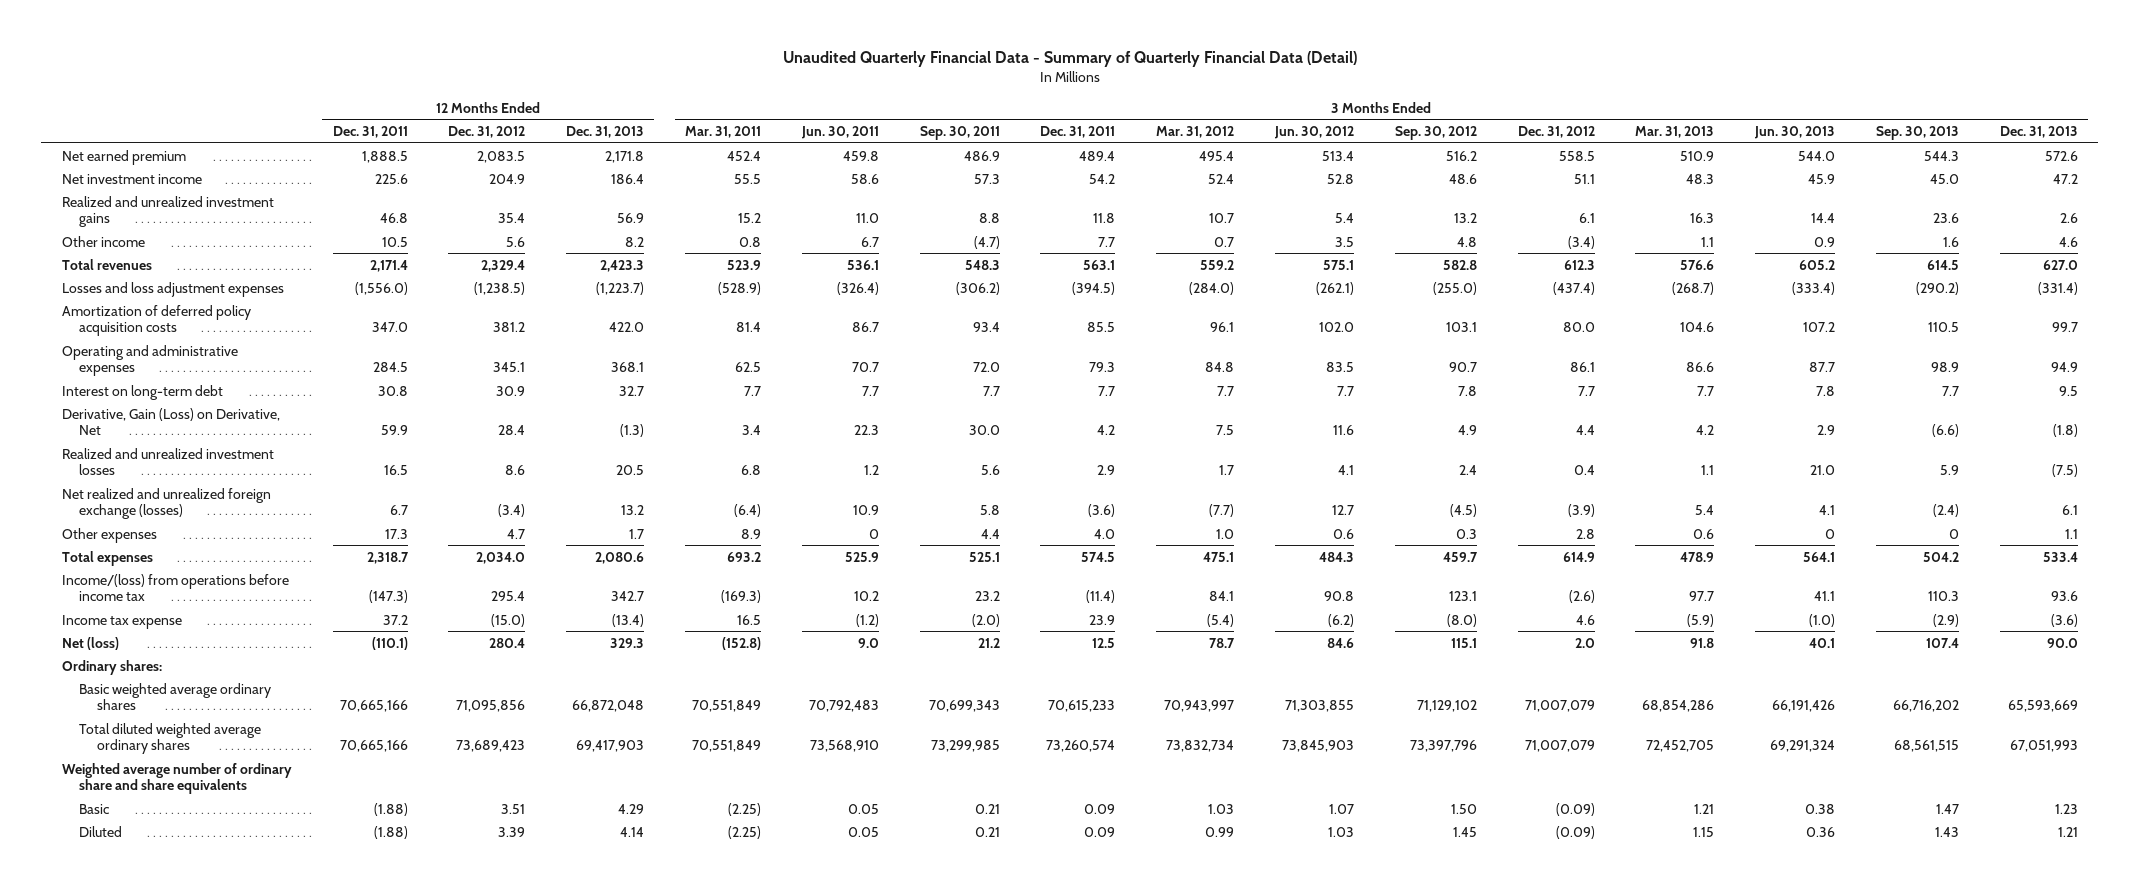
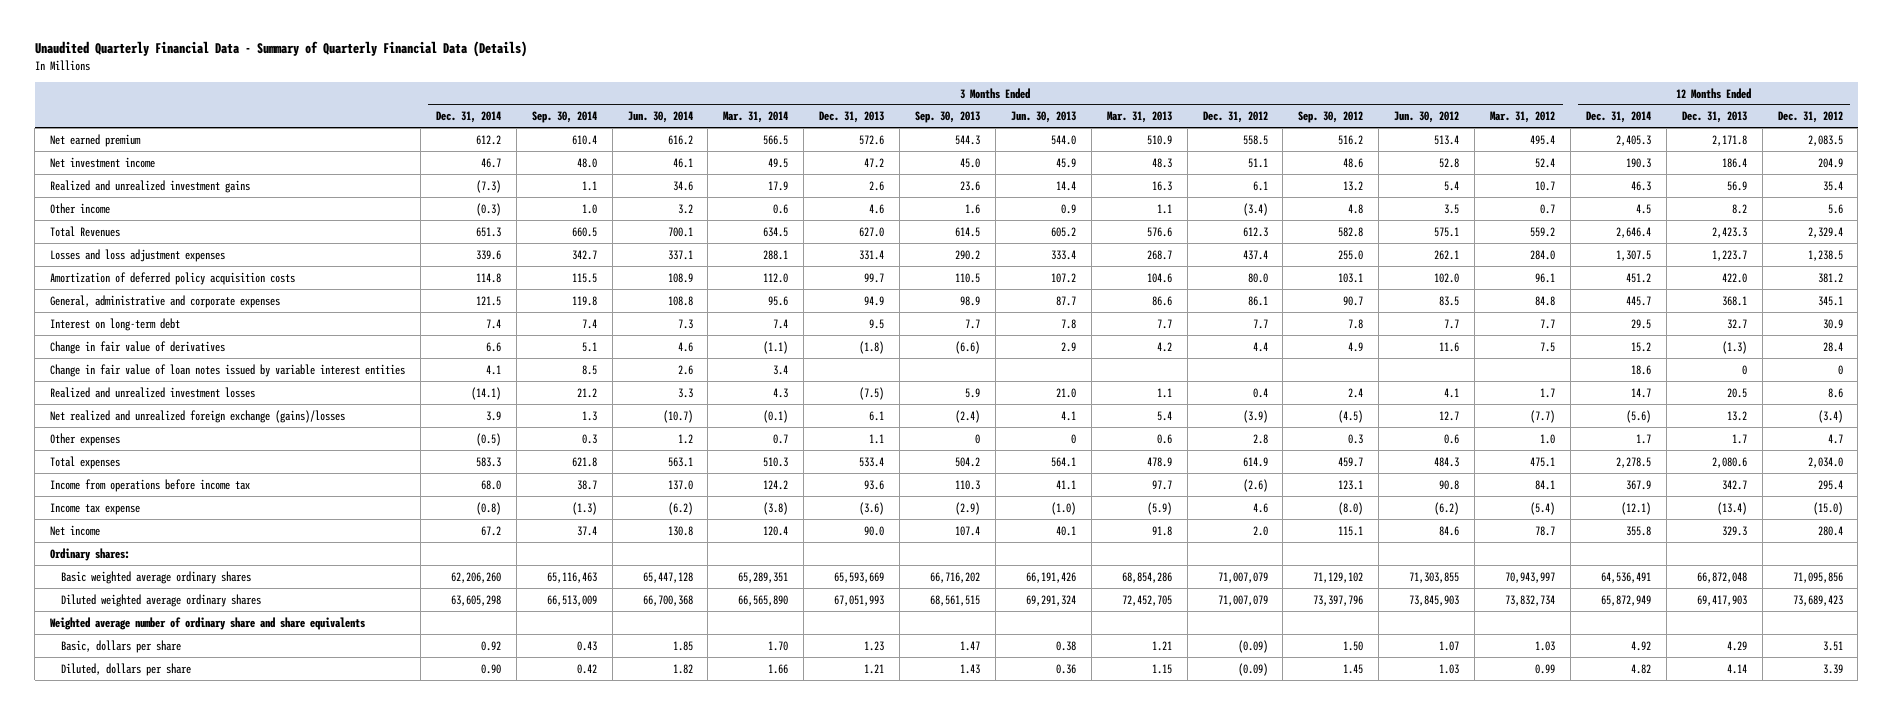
[782,51,1357,68] Unaudited Quarterly Financial Data - Summary of Quarterly Financial Data (Detail) -> [34,41,527,58] Unaudited Quarterly Financial Data - Summary of Quarterly Financial Data (Details)
[332,126,408,139] Dec. 31, 2011 -> none
[684,126,761,139] Mar. 31, 2011 -> none
[800,126,879,140] Jun. 30, 2011 -> none
[919,126,1000,141] Sep. 30, 2011 -> none
[1040,126,1116,139] Dec. 31, 2011 -> none
none -> [435,111,501,124] Dec. 31, 2014
none -> [531,111,597,124] Sep. 30, 2014
none -> [627,111,693,124] Jun. 30, 2014
none -> [723,111,789,124] Mar. 31, 2014
none -> [1585,111,1651,124] Dec. 31, 2014
[61,258,152,270] Total revenues -> [49,225,120,237] Total Revenues
[474,281,526,295] (1,238.5) -> [1807,249,1843,261] 1,238.5
[596,281,645,295] (1,223.7) -> [1711,249,1747,261] 1,223.7
[1189,281,1235,295] (284.0) -> [1530,249,1556,260] 284.0
[1315,281,1354,295] (262.1) -> [1434,249,1460,260] 262.1
[1432,281,1477,295] (255.0) -> [1338,249,1364,260] 255.0
[1552,281,1595,295] (437.4) -> [1242,249,1268,260] 437.4
[1672,281,1715,295] (268.7) -> [1146,249,1172,260] 268.7
[1792,281,1836,295] (333.4) -> [1050,249,1076,260] 333.4
[1915,281,1959,295] (290.2) -> [955,249,981,260] 290.2
[2037,281,2078,295] (331.4) -> [859,249,885,260] 331.4
[61,344,238,377] Operating and administrative expenses -> [49,294,280,308] General, administrative and corporate expenses
[61,407,280,436] Derivative, Gain (Loss) on Derivative, Net -> [49,340,225,354] Change in fair value of derivatives
none -> [49,363,405,377] Change in fair value of loan notes issued by variable interest entities
[61,487,271,520] Net realized and unrealized foreign exchange (losses) -> [49,409,345,423] Net realized and unrealized foreign exchange (gains)/losses
[61,573,289,602] Income/(loss) from operations before income tax -> [49,478,250,492] Income from operations before income tax
[61,636,119,650] Net (loss) -> [49,524,100,536] Net income
[79,722,262,755] Total diluted weighted average ordinary shares -> [61,593,262,607] Diluted weighted average ordinary shares
[79,803,110,814] Basic -> [61,639,182,653] Basic, dollars per share
[79,825,123,837] Diluted -> [61,662,192,676] Diluted, dollars per share

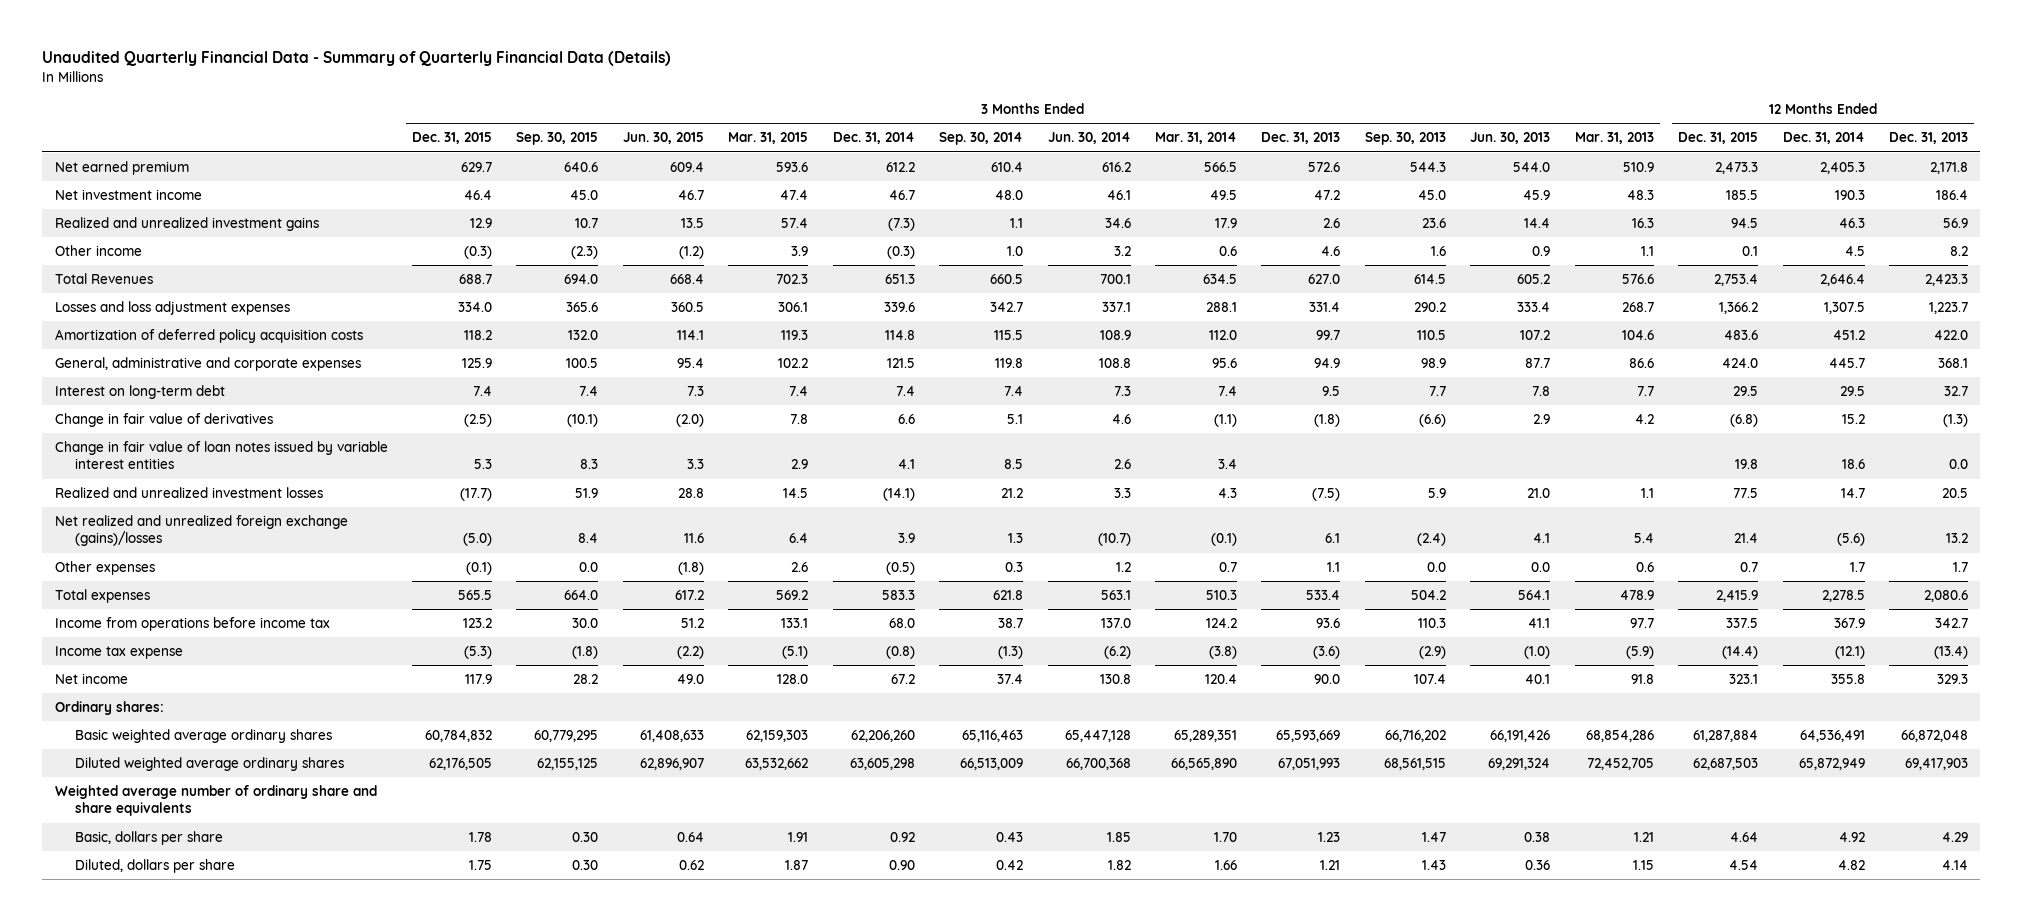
[1202,111,1268,124] Dec. 31, 2012 -> none
[1298,111,1364,124] Sep. 30, 2012 -> none
[1394,111,1460,124] Jun. 30, 2012 -> none
[1490,111,1556,124] Mar. 31, 2012 -> none
[1777,111,1843,124] Dec. 31, 2012 -> none
none -> [411,132,492,145] Dec. 31, 2015
none -> [516,132,599,146] Sep. 30, 2015
none -> [622,132,704,145] Jun. 30, 2015
none -> [728,132,809,145] Mar. 31, 2015
none -> [1678,132,1759,145] Dec. 31, 2015
[1741,364,1747,375] 0 -> [1949,459,1969,470] 0.0
[975,433,981,444] 0 -> [1426,561,1446,572] 0.0
[1070,433,1076,444] 0 -> [1531,561,1551,572] 0.0

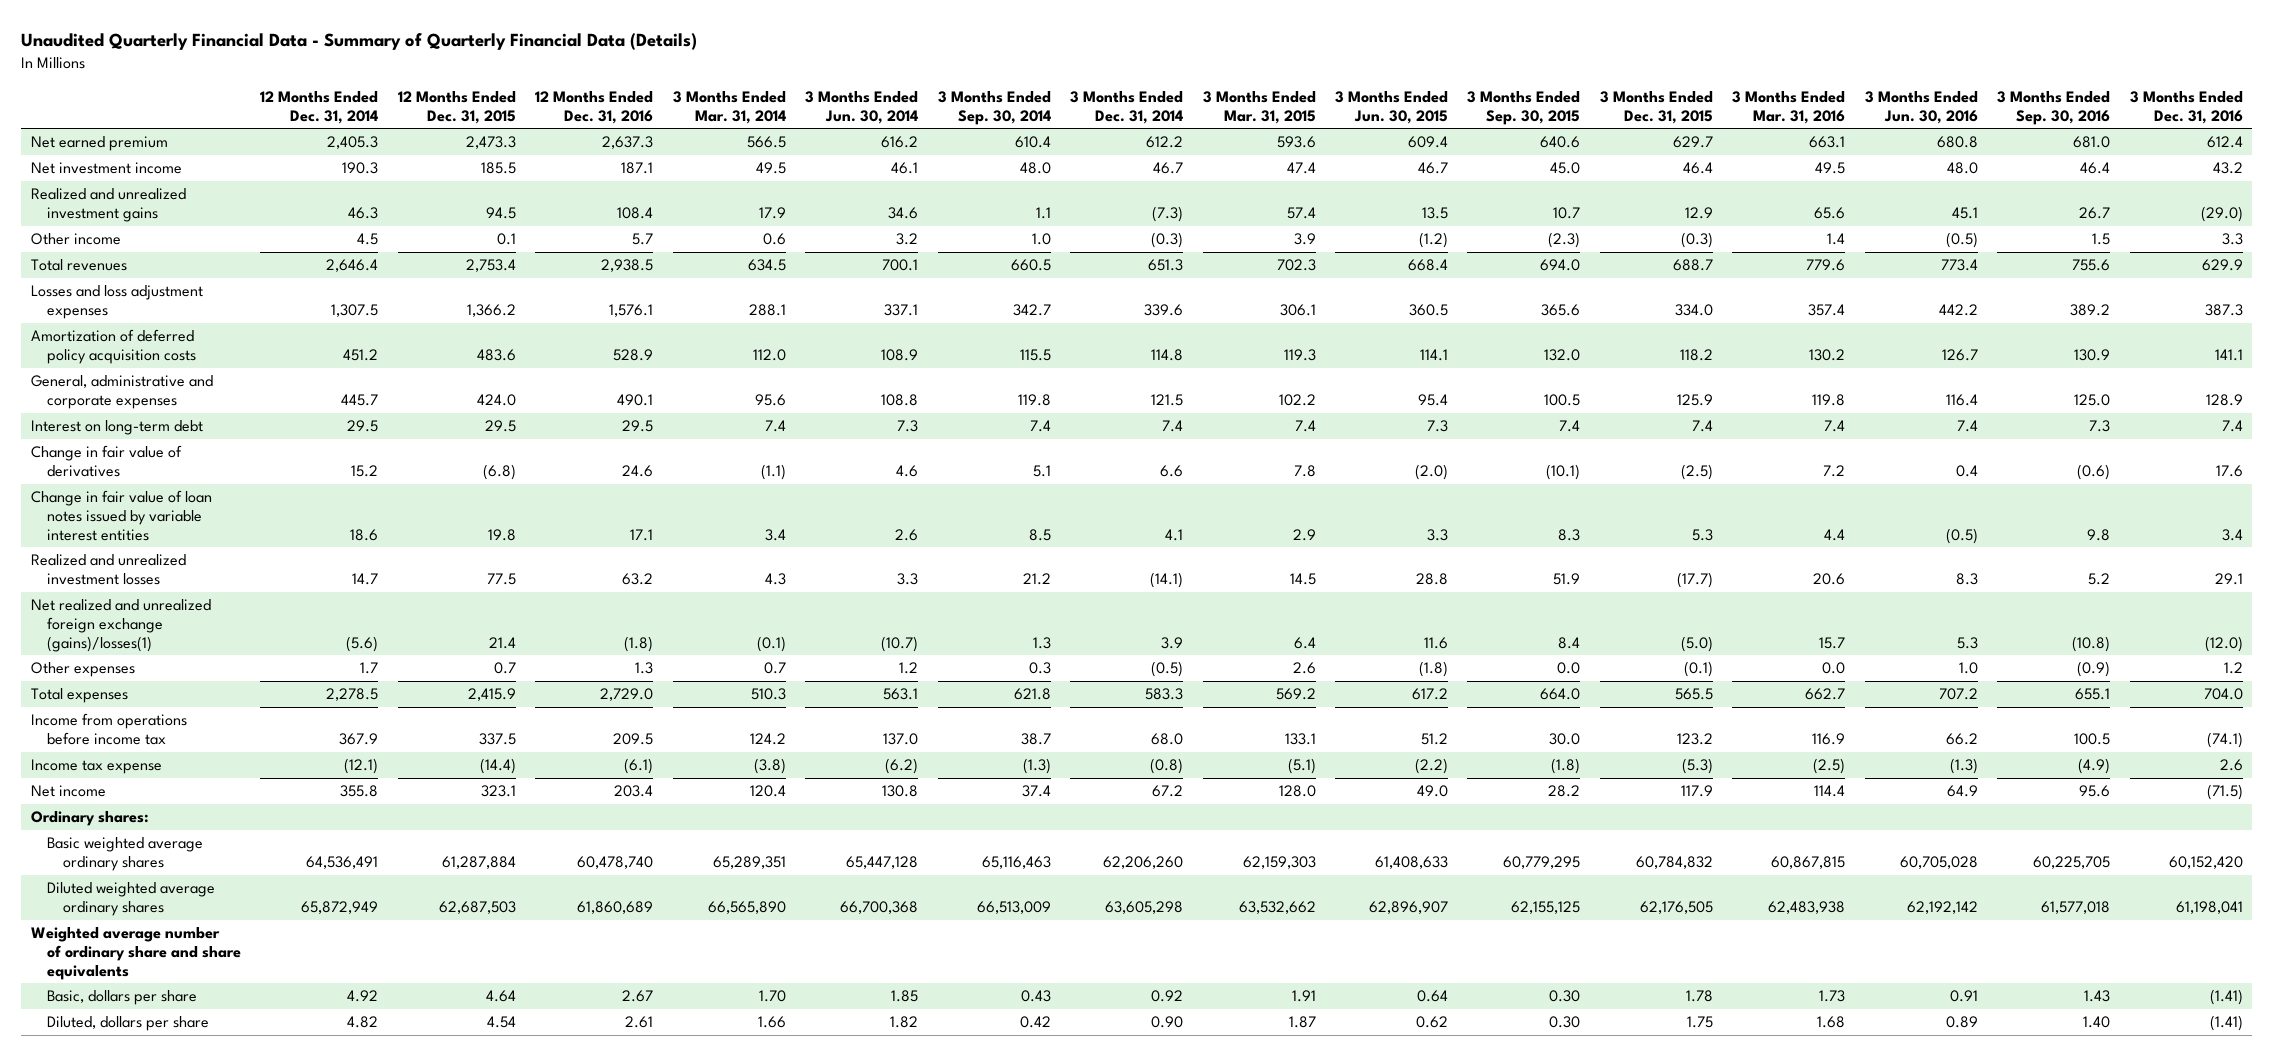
[1261,132,1341,145] Dec. 31, 2013 -> none
[1364,132,1446,146] Sep. 30, 2013 -> none
[1470,132,1551,145] Jun. 30, 2013 -> none
[1574,132,1654,145] Mar. 31, 2013 -> none
[1889,132,1969,145] Dec. 31, 2013 -> none
none -> [535,90,654,124] 12 Months Ended Dec. 31, 2016
none -> [1732,90,1846,124] 3 Months Ended Mar. 31, 2016
none -> [1864,90,1978,124] 3 Months Ended Jun. 30, 2016
none -> [1997,90,2111,125] 3 Months Ended Sep. 30, 2016
none -> [2129,90,2243,124] 3 Months Ended Dec. 31, 2016
[54,272,153,284] Total Revenues -> [30,259,127,272] Total revenues
[54,514,348,547] Net realized and unrealized foreign exchange (gains)/losses -> [30,599,211,652] Net realized and unrealized foreign exchange (gains)/losses(1)

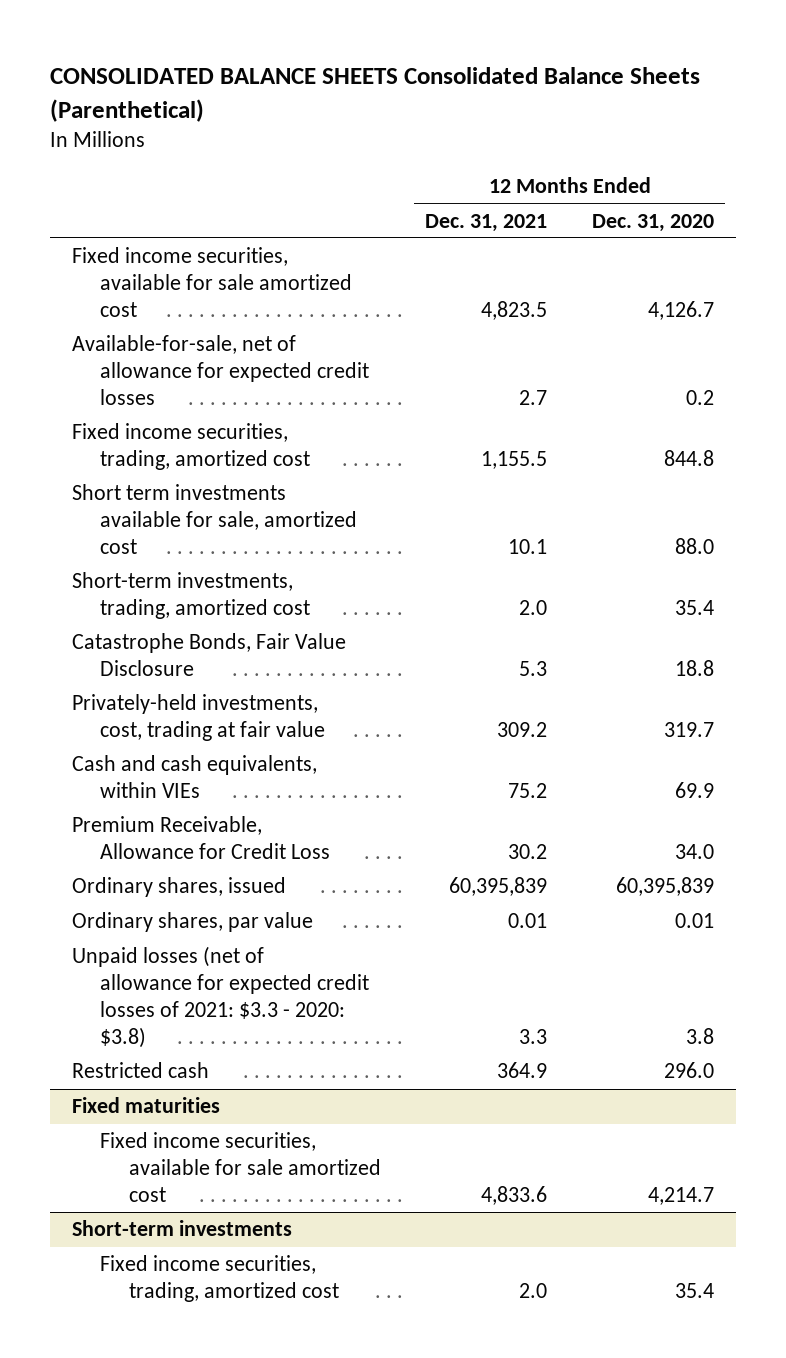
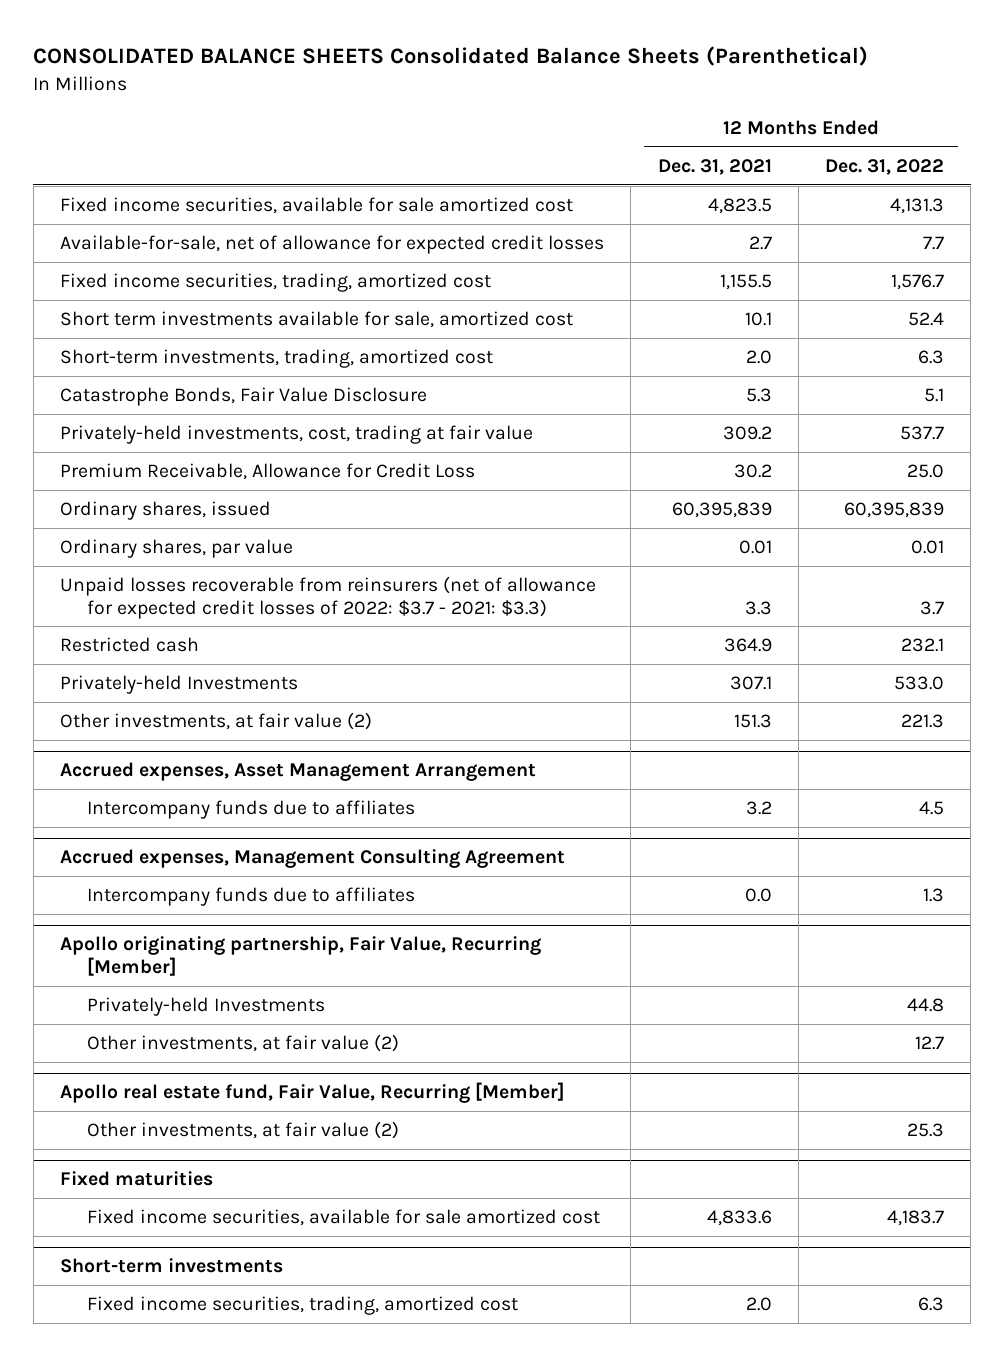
[591,213,714,232] Dec. 31, 2020 -> none
none -> [825,158,945,175] Dec. 31, 2022
[71,755,317,799] Cash and cash equivalents, within VIEs -> none
[71,946,370,1049] Unpaid losses (net of allowance for expected credit losses of 2021: $3.3 - 2020: $3.8) -> [60,576,597,619] Unpaid losses recoverable from reinsurers (net of allowance for expected credit losses of 2022: $3.7 - 2021: $3.3)
none -> [60,675,299,695] Privately-held Investments
none -> [60,712,373,731] Other investments, at fair value (2)
none -> [60,762,537,782] Accrued expenses, Asset Management Arrangement
none -> [86,800,415,820] Intercompany funds due to affiliates
none -> [60,849,566,869] Accrued expenses, Management Consulting Agreement
none -> [86,887,415,907] Intercompany funds due to affiliates
none -> [60,936,542,976] Apollo originating partnership, Fair Value, Recurring [Member]
none -> [86,997,325,1017] Privately-held Investments
none -> [86,1034,399,1053] Other investments, at fair value (2)
none -> [60,1082,566,1104] Apollo real estate fund, Fair Value, Recurring [Member]
none -> [86,1121,399,1140] Other investments, at fair value (2)

